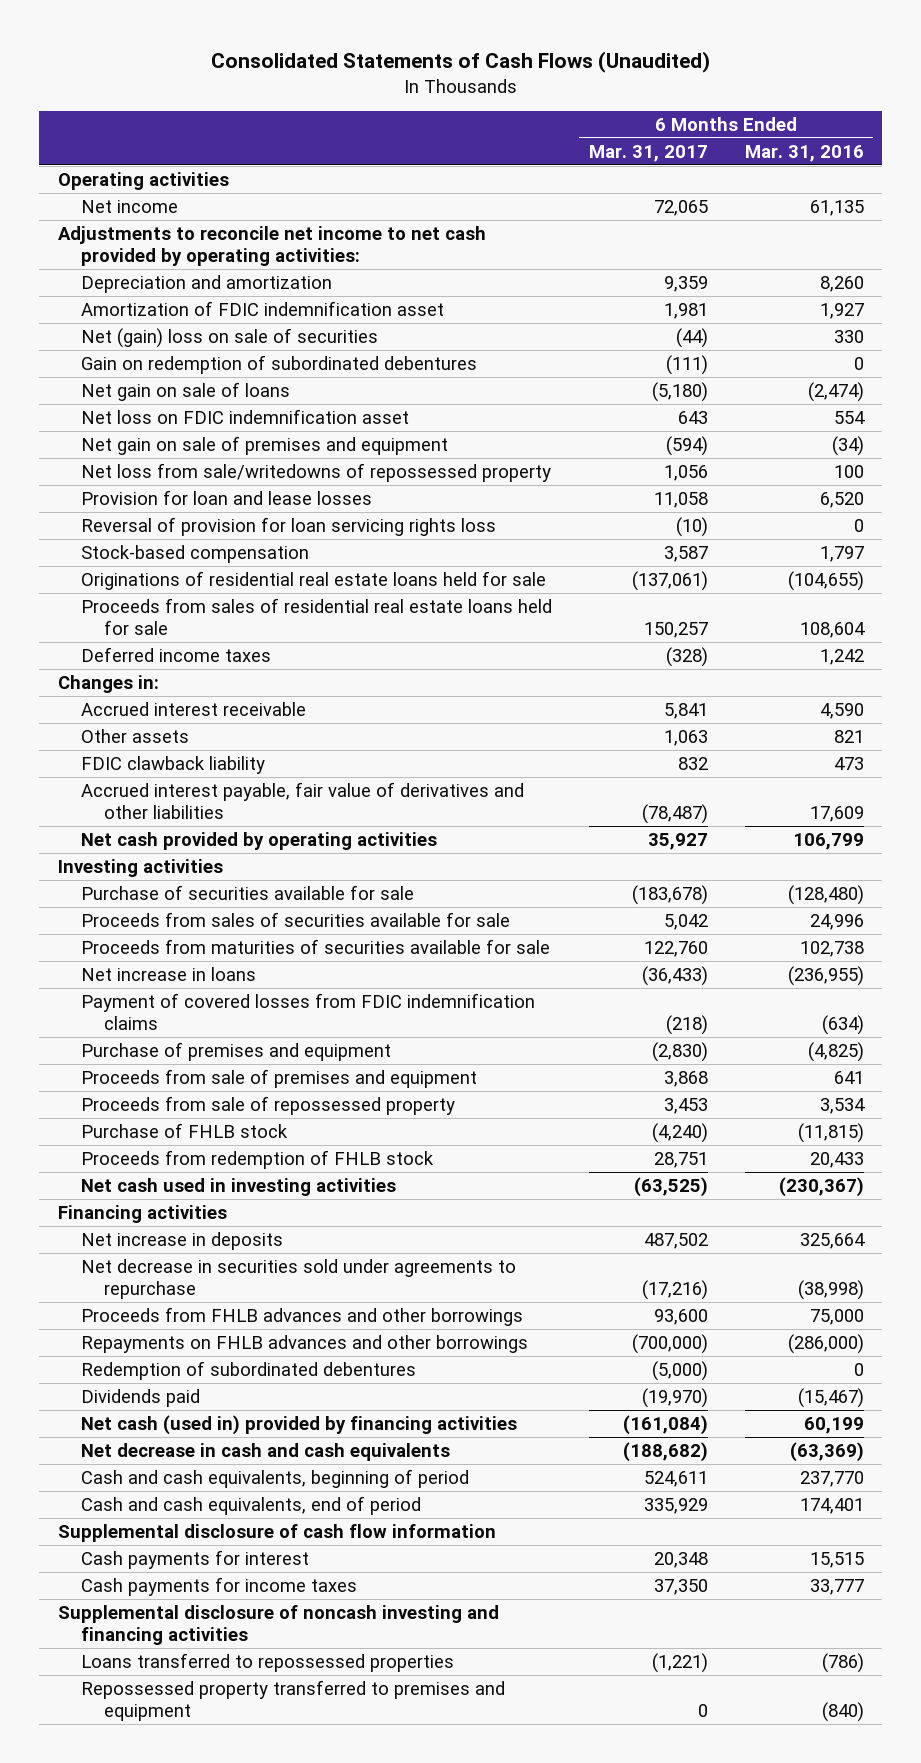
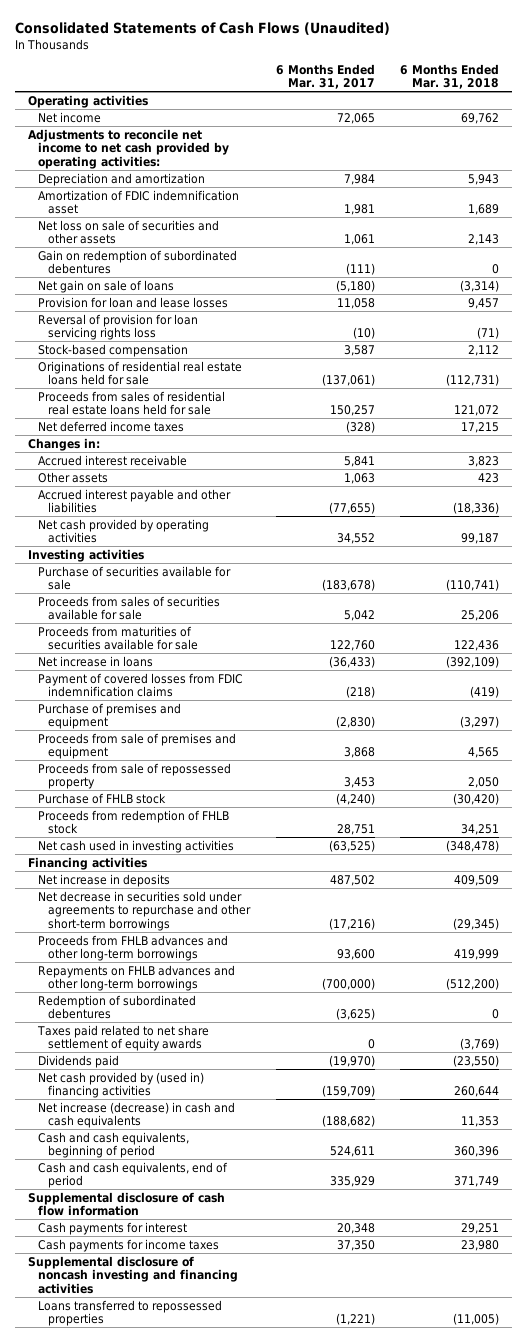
[744,144,864,162] Mar. 31, 2016 -> none
none -> [400,63,500,90] 6 Months Ended Mar. 31, 2018
[663,275,708,292] 9,359 -> [343,173,375,185] 7,984
[80,327,378,348] Net (gain) loss on sale of securities -> [37,219,219,245] Net loss on sale of securities and other assets
[675,327,708,348] (44) -> [343,234,375,246] 1,061
[80,408,409,424] Net loss on FDIC indemnification asset -> none
[80,435,448,455] Net gain on sale of premises and equipment -> none
[80,462,551,482] Net loss from sale/writedowns of repossessed property -> none
[80,646,271,662] Deferred income taxes -> [37,420,184,432] Net deferred income taxes
[80,755,265,774] FDIC clawback liability -> none
[80,781,524,819] Accrued interest payable, fair value of derivatives and other liabilities -> [37,488,231,514] Accrued interest payable and other liabilities
[641,803,708,824] (78,487) -> [328,502,375,515] (77,655)
[647,832,708,850] 35,927 -> [336,533,375,545] 34,552
[80,1258,516,1299] Net decrease in securities sold under agreements to repurchase -> [37,890,252,931] Net decrease in securities sold under agreements to repurchase and other short-term borrowings
[80,1306,523,1326] Proceeds from FHLB advances and other borrowings -> [37,934,228,962] Proceeds from FHLB advances and other long-term borrowings
[80,1334,528,1353] Repayments on FHLB advances and other borrowings -> [37,964,235,992] Repayments on FHLB advances and other long-term borrowings
[651,1360,708,1381] (5,000) -> [335,1008,375,1021] (3,625)
none -> [36,1024,209,1052] Taxes paid related to net share settlement of equity awards
[80,1414,517,1435] Net cash (used in) provided by financing activities -> [37,1071,204,1099] Net cash provided by (used in) financing activities
[622,1414,708,1435] (161,084) -> [321,1085,375,1098] (159,709)
[80,1442,450,1461] Net decrease in cash and cash equivalents -> [37,1101,235,1129] Net increase (decrease) in cash and cash equivalents
[80,1679,505,1721] Repossessed property transferred to premises and equipment -> none

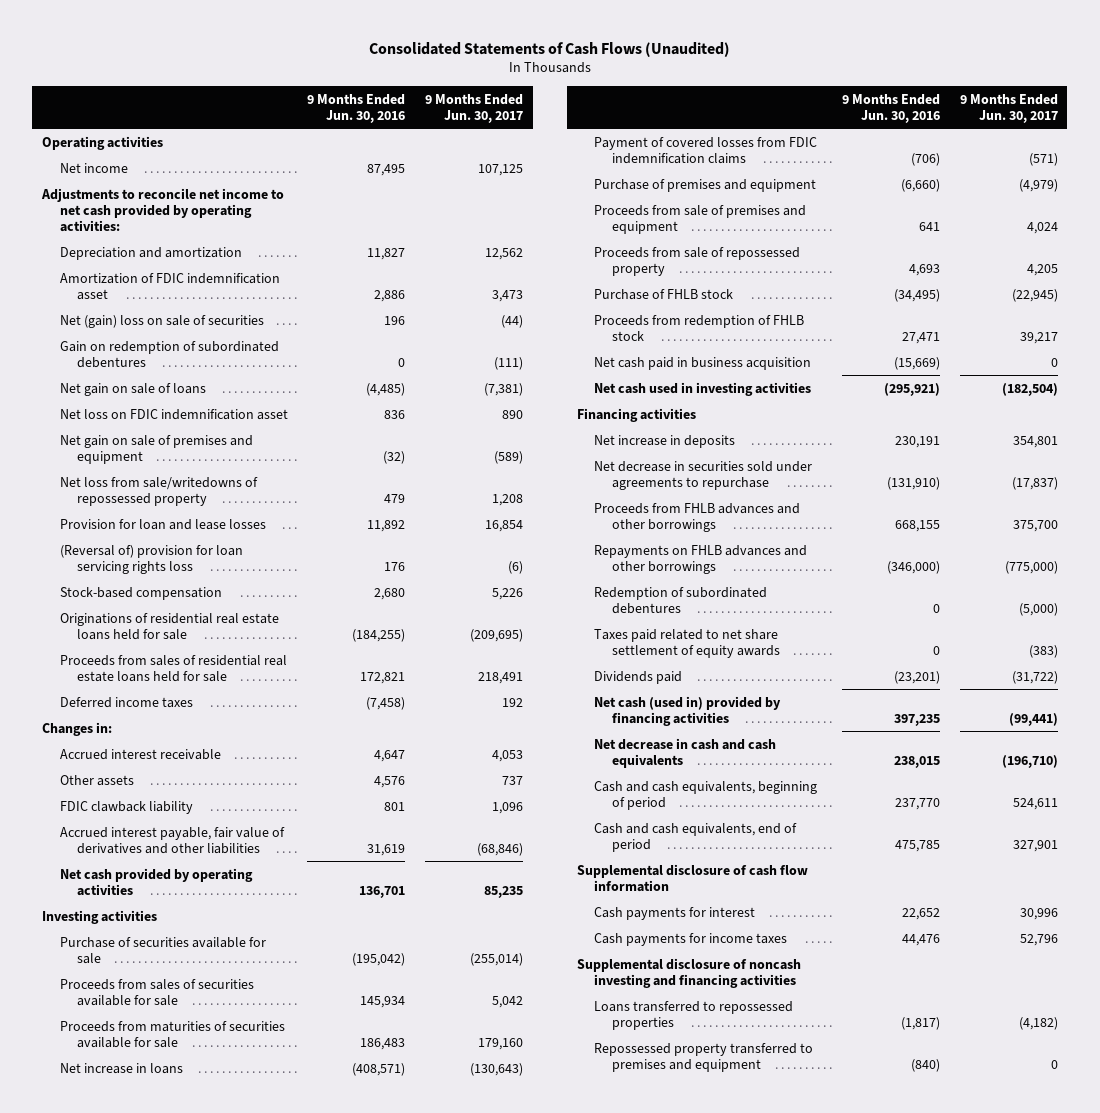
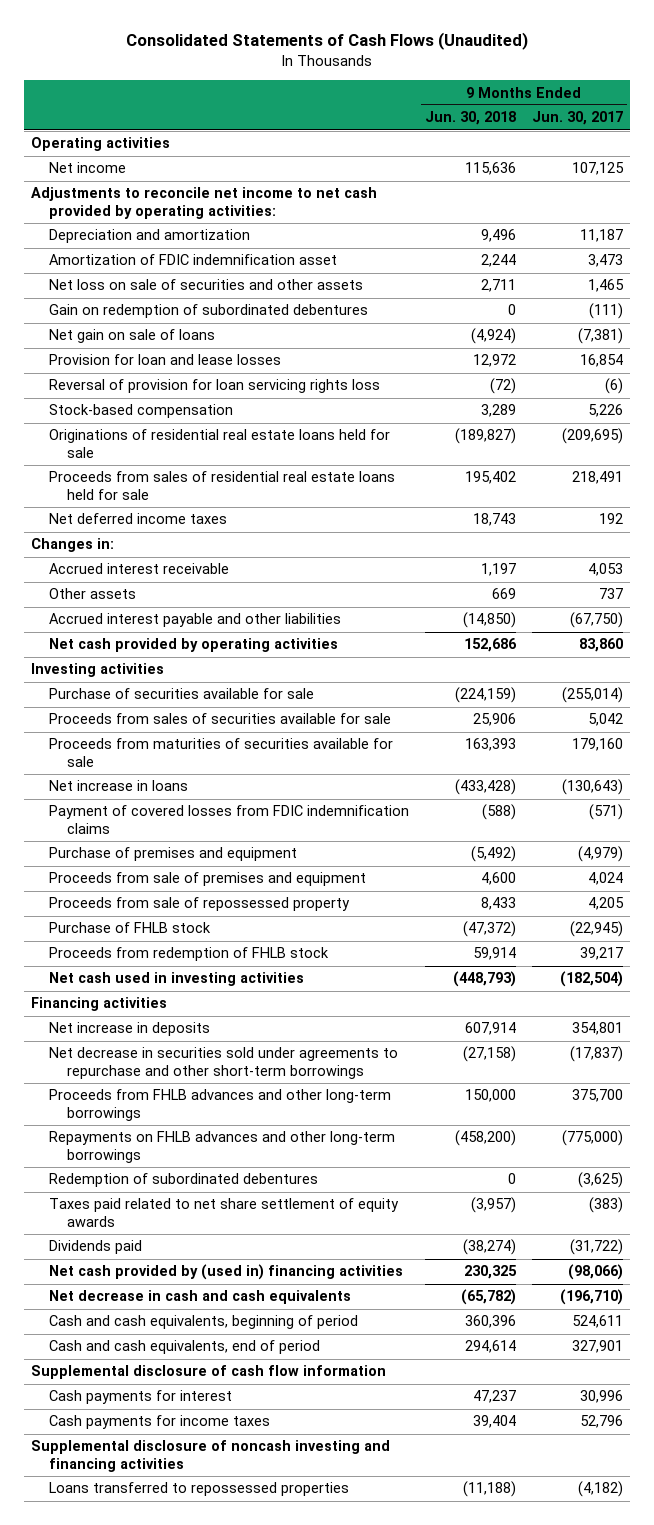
[307,93,406,123] 9 Months Ended Jun. 30, 2016 -> none
none -> [424,111,516,126] Jun. 30, 2018
[484,247,523,260] 12,562 -> [579,229,623,243] 11,187
[59,314,264,328] Net (gain) loss on sale of securities -> [49,279,364,291] Net loss on sale of securities and other assets
[500,314,523,328] (44) -> [587,279,624,293] 1,465
[59,408,288,420] Net loss on FDIC indemnification asset -> none
[59,434,253,464] Net gain on sale of premises and equipment -> none
[59,476,258,506] Net loss from sale/writedowns of repossessed property -> none
[59,544,243,574] (Reversal of) provision for loan servicing rights loss -> [49,379,381,394] Reversal of provision for loan servicing rights loss
[59,696,193,708] Deferred income taxes -> [49,513,228,525] Net deferred income taxes
[59,800,193,814] FDIC clawback liability -> none
[59,826,285,854] Accrued interest payable, fair value of derivatives and other liabilities -> [49,613,342,628] Accrued interest payable and other liabilities
[476,842,523,856] (68,846) -> [569,612,623,629] (67,750)
[483,885,523,898] 85,235 -> [578,638,623,653] 83,860
[594,356,812,370] Net cash paid in business acquisition -> none
[594,460,813,490] Net decrease in securities sold under agreements to repurchase -> [49,1047,399,1080] Net decrease in securities sold under agreements to repurchase and other short-term borrowings
[594,502,801,532] Proceeds from FHLB advances and other borrowings -> [49,1089,392,1122] Proceeds from FHLB advances and other long-term borrowings
[594,544,808,574] Repayments on FHLB advances and other borrowings -> [49,1131,396,1164] Repayments on FHLB advances and other long-term borrowings
[1018,602,1058,616] (5,000) -> [577,1172,623,1189] (3,625)
[594,695,782,726] Net cash (used in) provided by financing activities -> [49,1264,404,1281] Net cash provided by (used in) financing activities
[1008,712,1058,726] (99,441) -> [567,1264,623,1281] (98,066)
[594,1042,814,1072] Repossessed property transferred to premises and equipment -> none

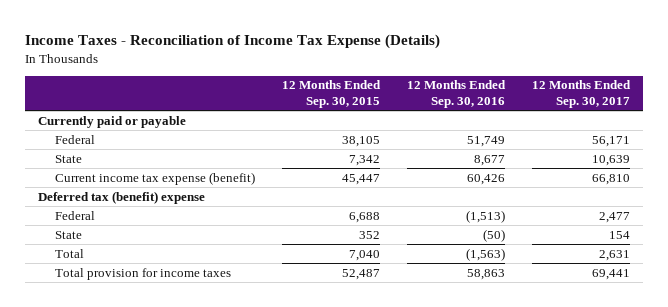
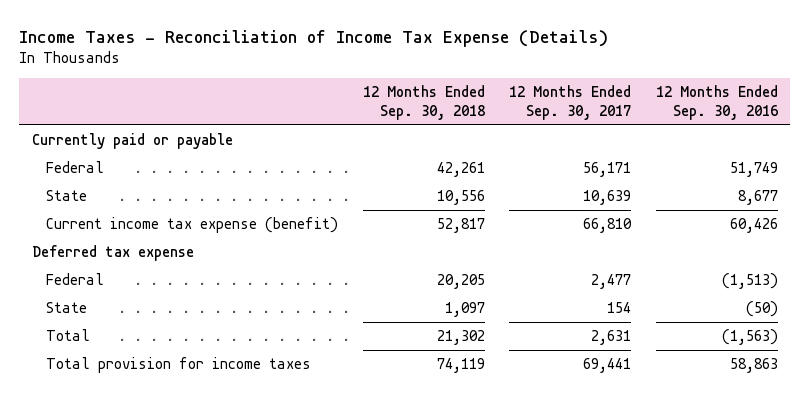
[281,80,381,109] 12 Months Ended Sep. 30, 2015 -> none
none -> [362,85,485,121] 12 Months Ended Sep. 30, 2018
[38,190,206,204] Deferred tax (benefit) expense -> [31,245,194,262] Deferred tax expense

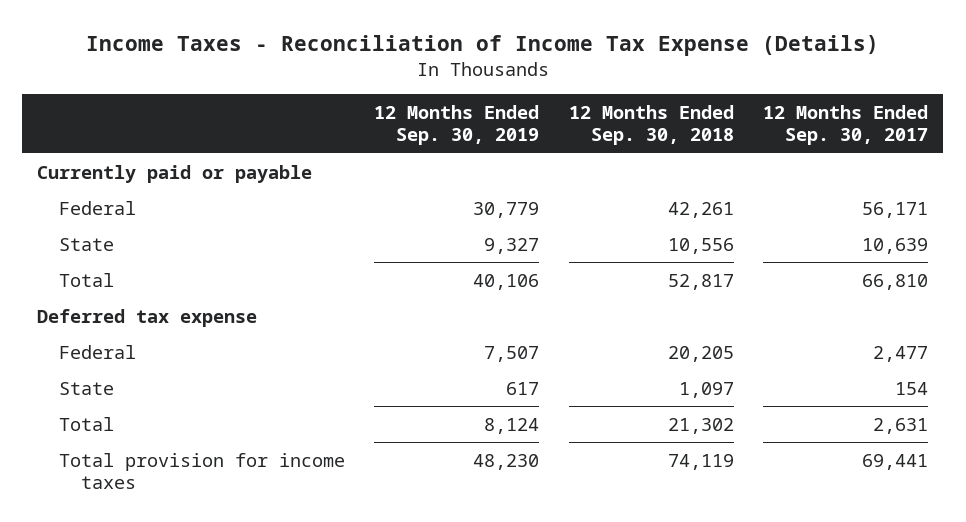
[655,85,778,121] 12 Months Ended Sep. 30, 2016 -> none
none -> [374,104,540,146] 12 Months Ended Sep. 30, 2019
[45,217,338,234] Current income tax expense (benefit) -> [58,272,114,287] Total

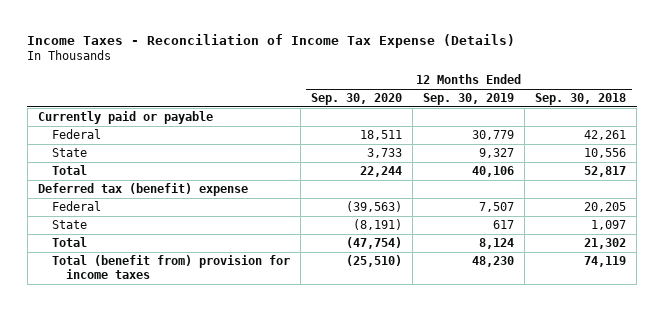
[763,104,929,146] 12 Months Ended Sep. 30, 2017 -> none
none -> [311,93,403,106] Sep. 30, 2020
[37,308,258,327] Deferred tax expense -> [37,182,248,196] Deferred tax (benefit) expense
[58,452,345,489] Total provision for income taxes -> [51,254,290,279] Total (benefit from) provision for income taxes

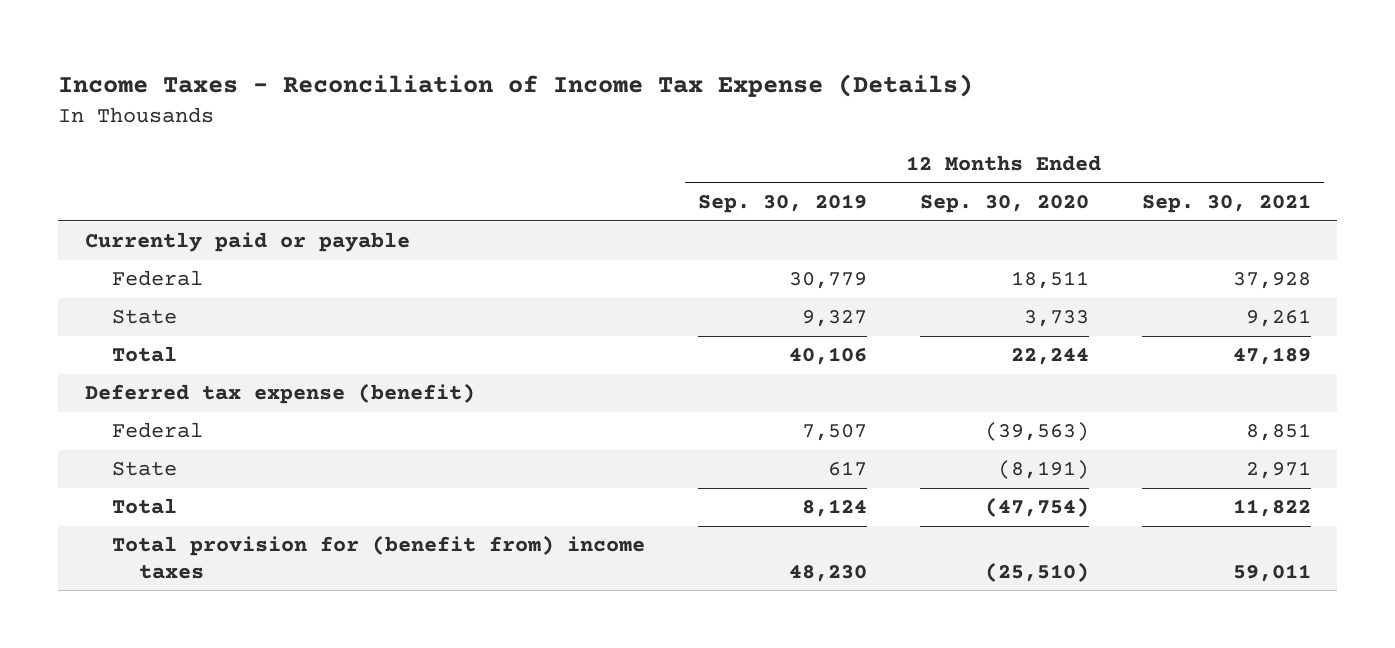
[535,93,627,106] Sep. 30, 2018 -> none
none -> [1141,193,1311,213] Sep. 30, 2021
[37,182,248,196] Deferred tax (benefit) expense -> [84,383,475,405] Deferred tax expense (benefit)
[51,254,290,279] Total (benefit from) provision for income taxes -> [111,535,645,579] Total provision for (benefit from) income taxes

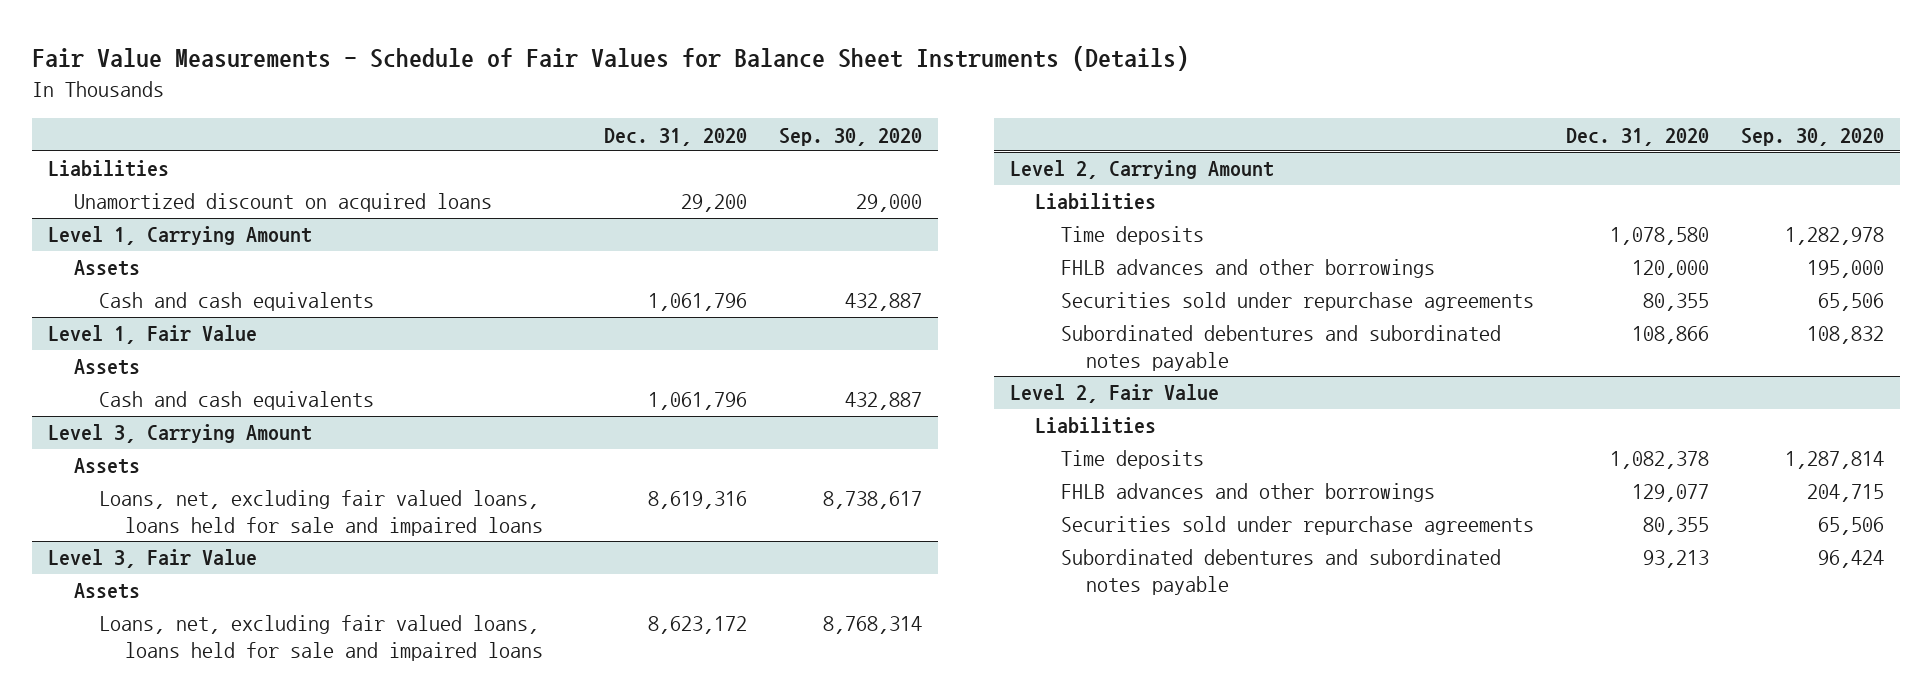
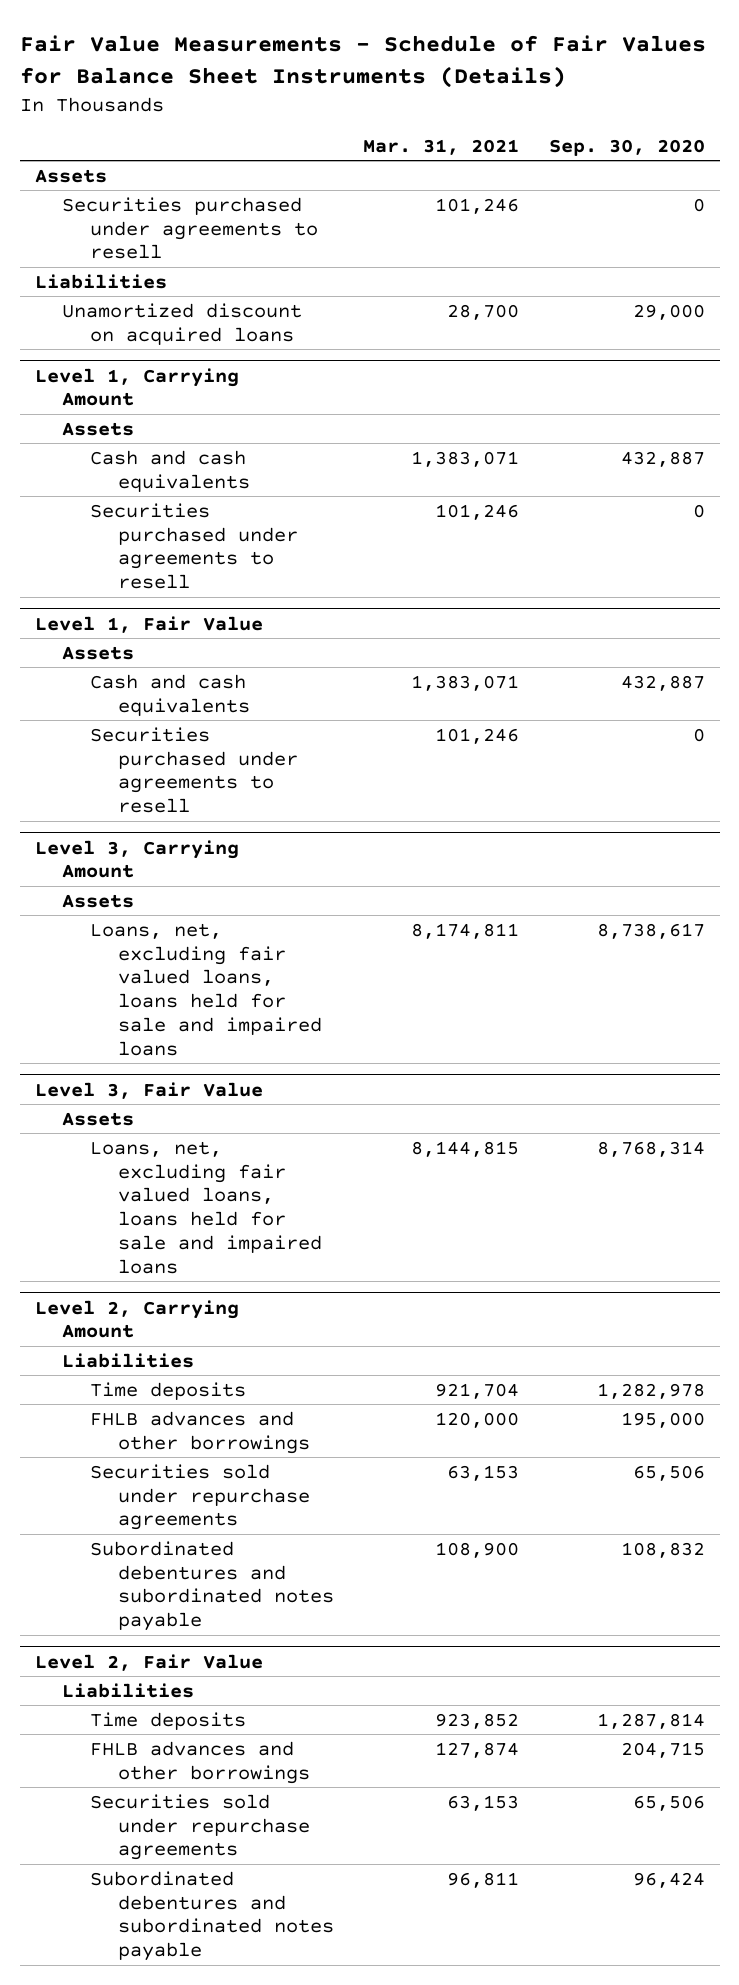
[604,127,748,146] Dec. 31, 2020 -> none
none -> [363,138,520,155] Mar. 31, 2021
none -> [34,168,107,183] Assets
none -> [62,196,319,260] Securities purchased under agreements to resell
none -> [90,502,298,590] Securities purchased under agreements to resell
none -> [90,726,298,814] Securities purchased under agreements to resell

